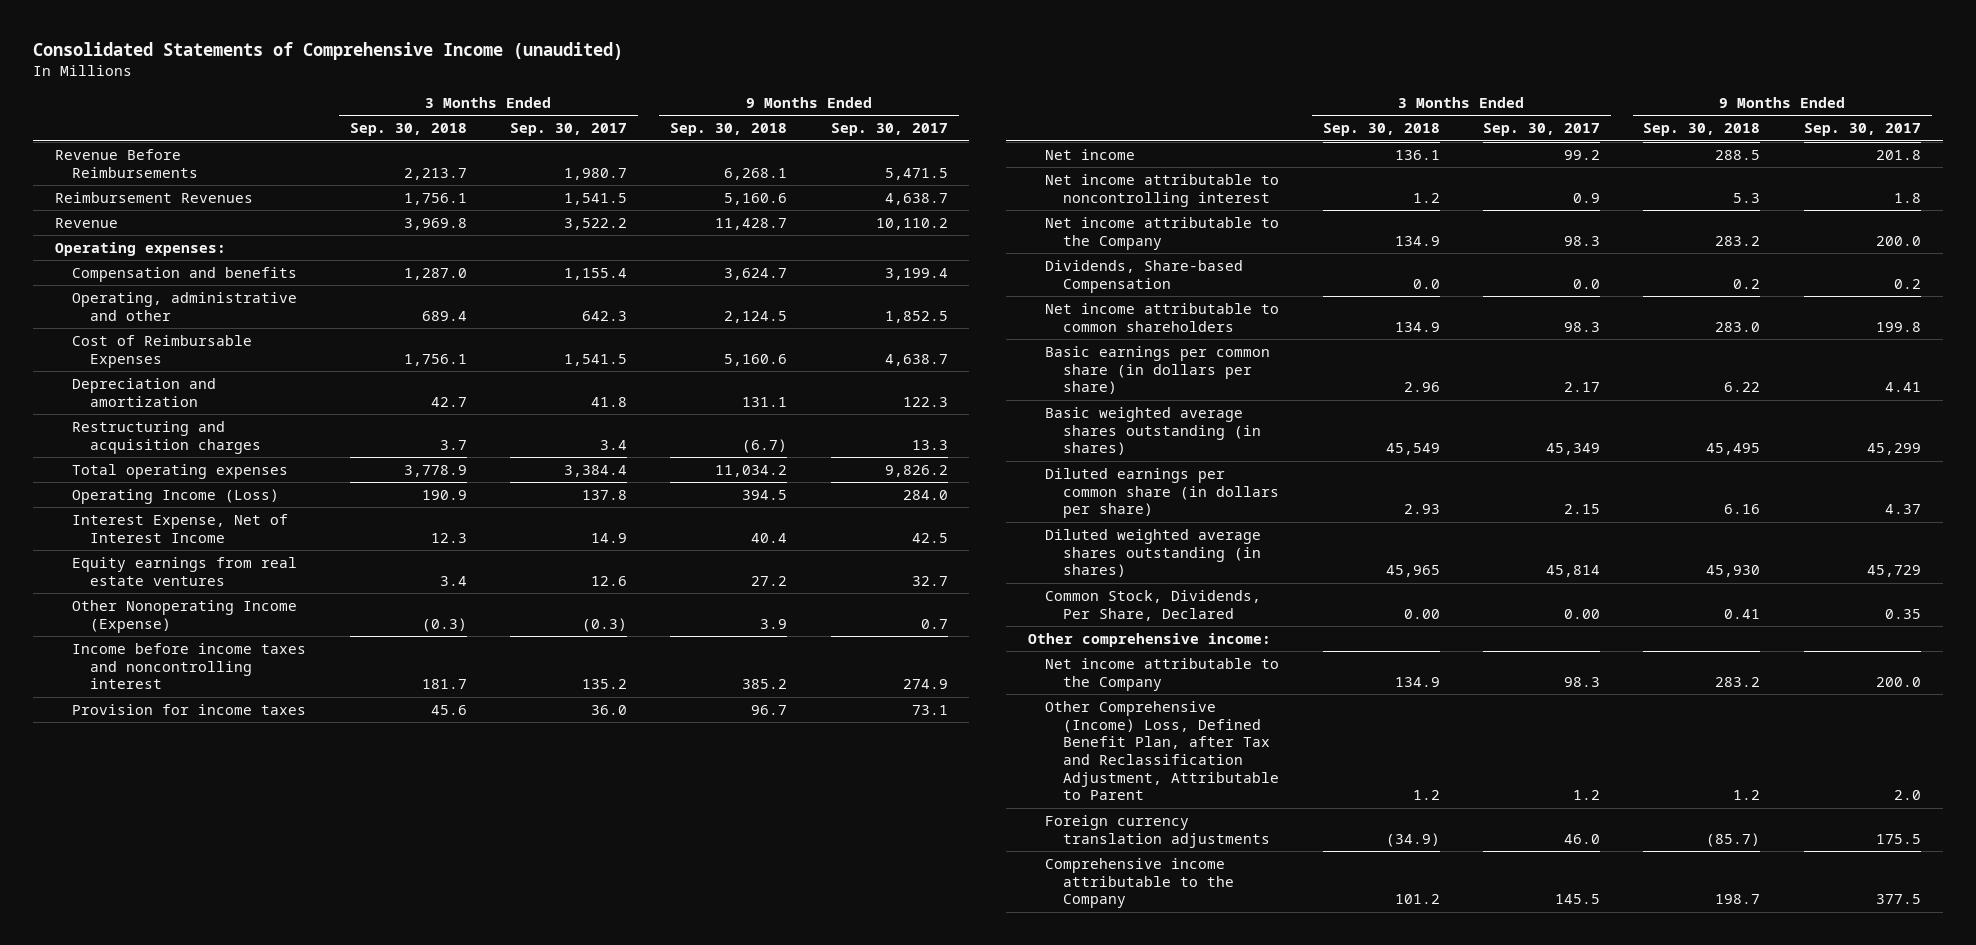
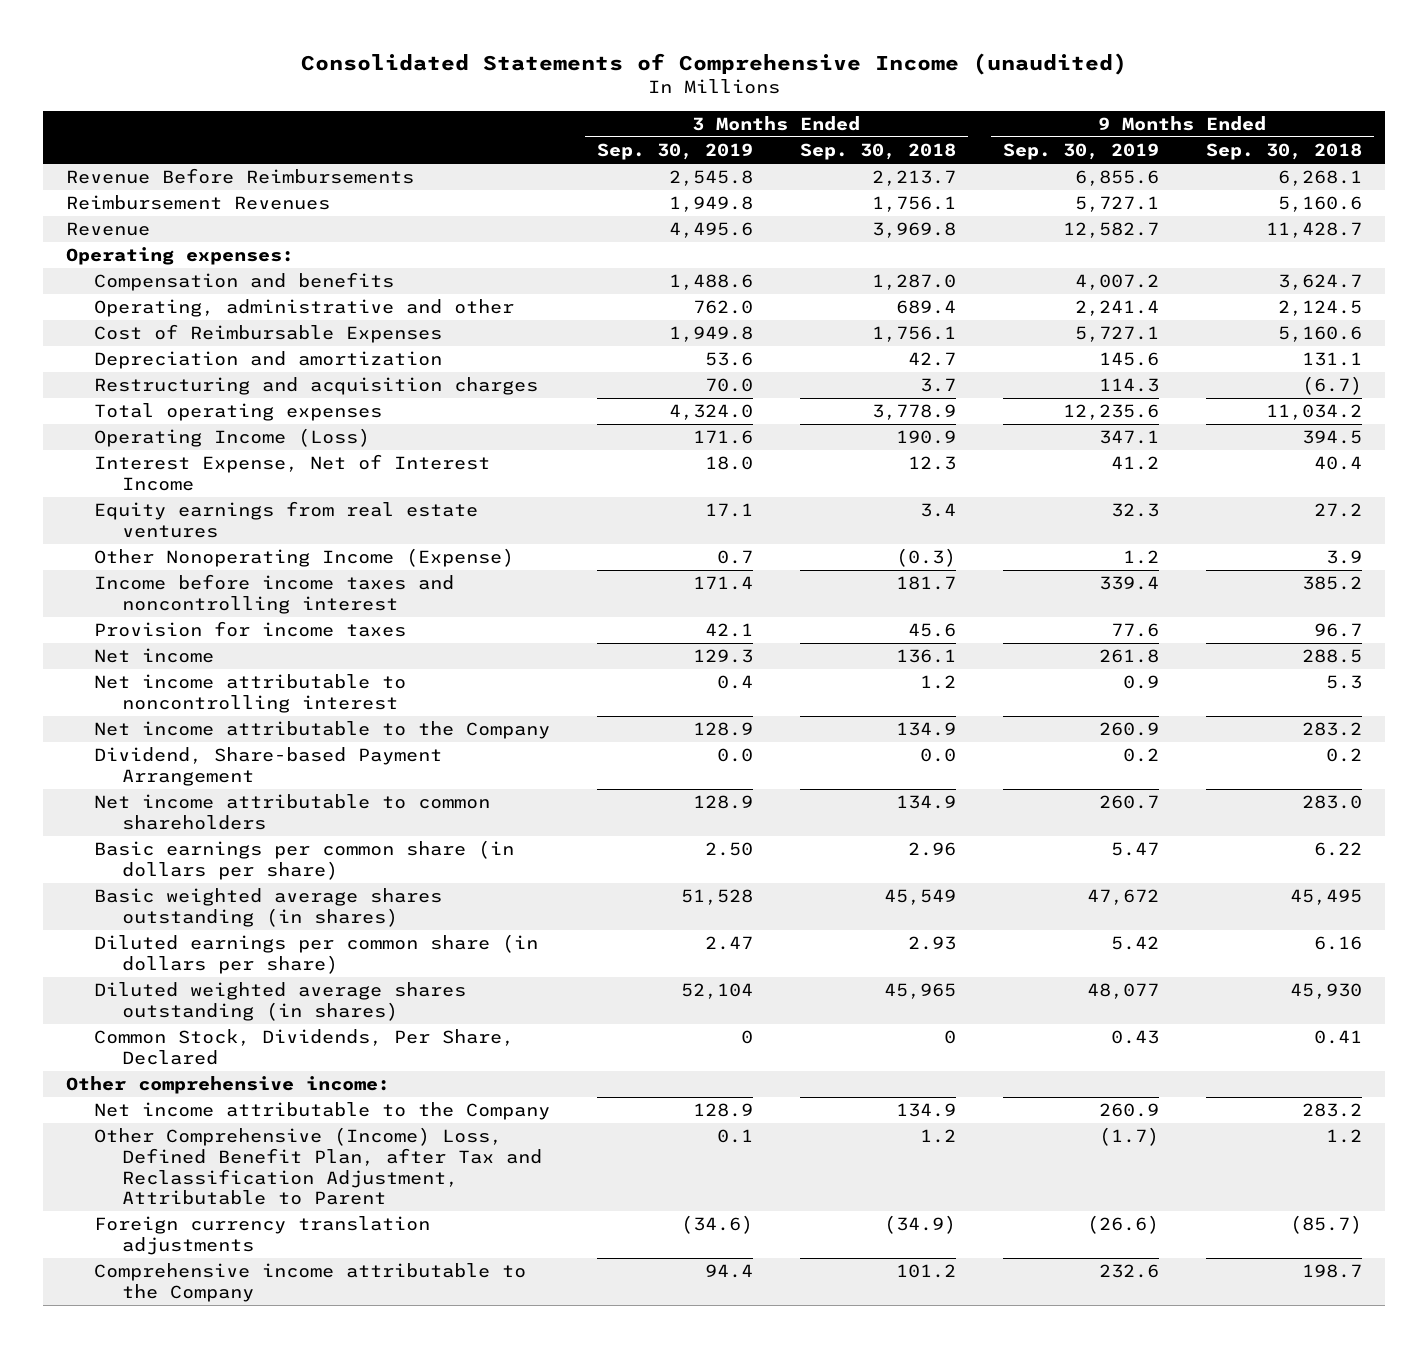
[509,123,627,137] Sep. 30, 2017 -> none
[830,123,948,137] Sep. 30, 2017 -> none
none -> [596,143,753,161] Sep. 30, 2019
none -> [1002,143,1159,161] Sep. 30, 2019
[1045,259,1244,293] Dividends, Share-based Compensation -> [93,747,442,786] Dividend, Share-based Payment Arrangement
[1403,608,1440,619] 0.00 -> [943,1030,956,1045] 0

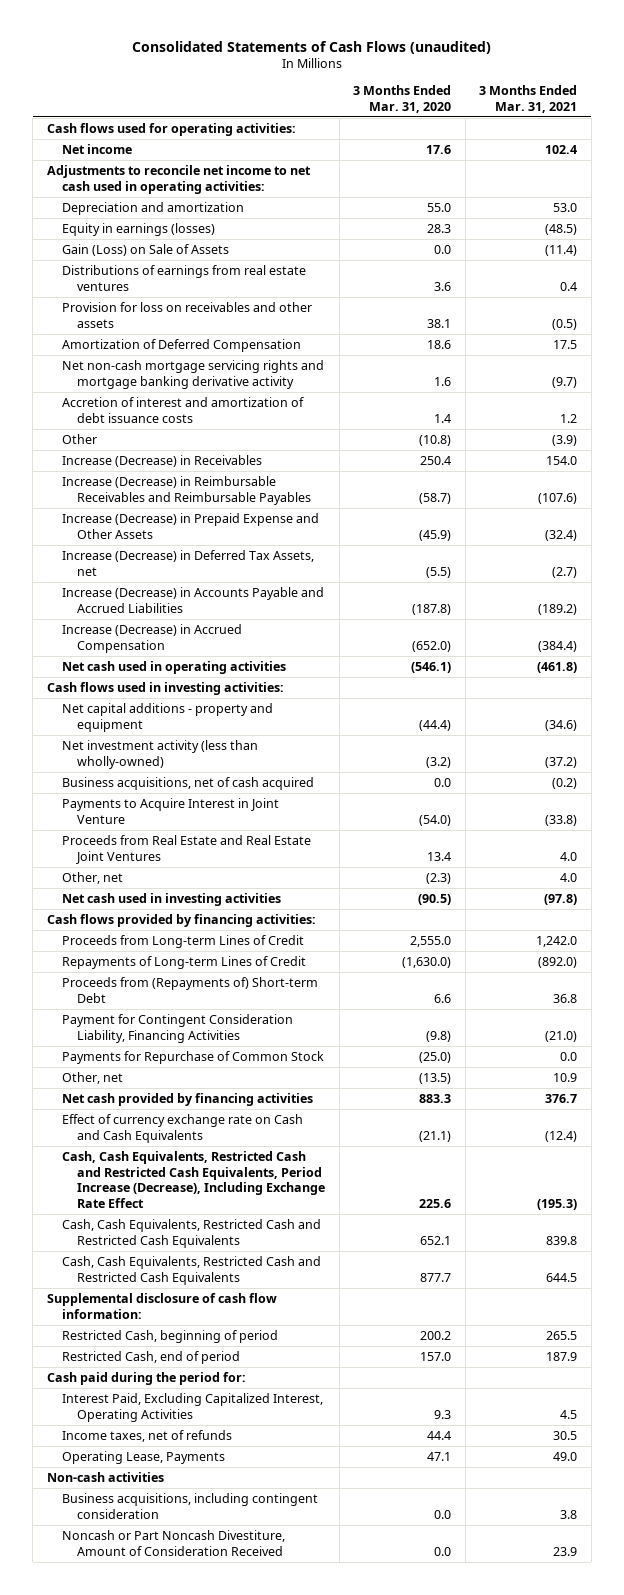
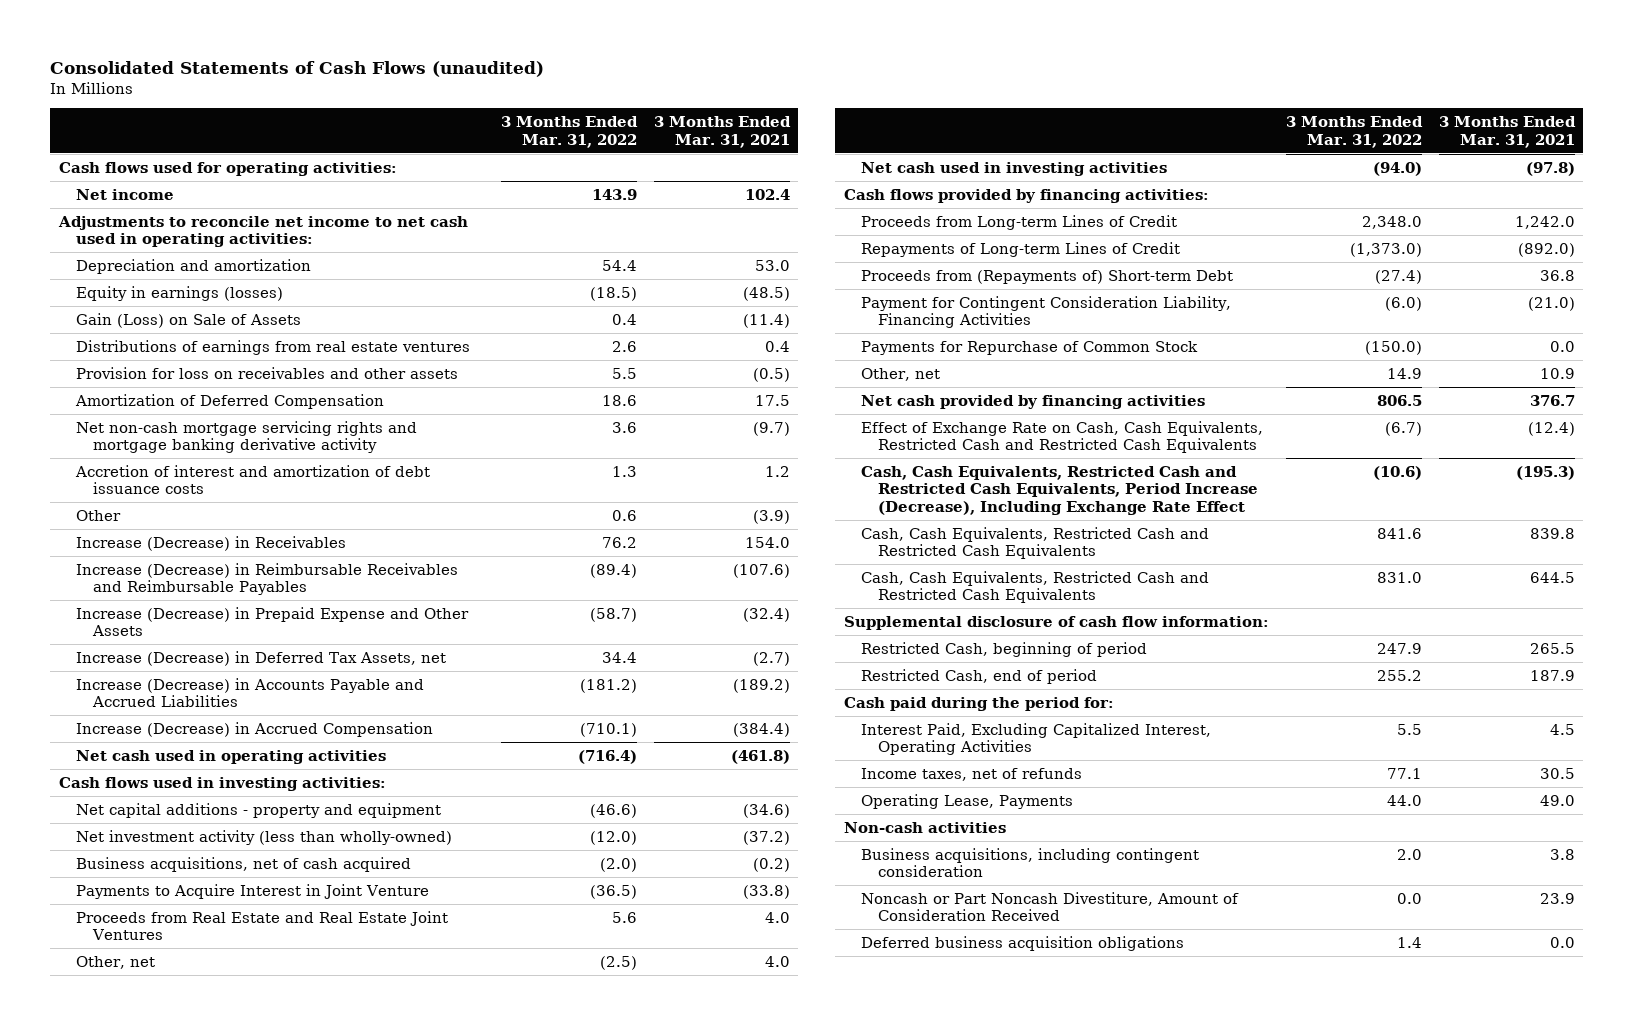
[353,85,452,114] 3 Months Ended Mar. 31, 2020 -> none
none -> [500,116,638,148] 3 Months Ended Mar. 31, 2022
[61,1113,303,1143] Effect of currency exchange rate on Cash and Cash Equivalents -> [861,420,1264,454] Effect of Exchange Rate on Cash, Cash Equivalents, Restricted Cash and Restricted Cash Equivalents
none -> [861,935,1185,951] Deferred business acquisition obligations

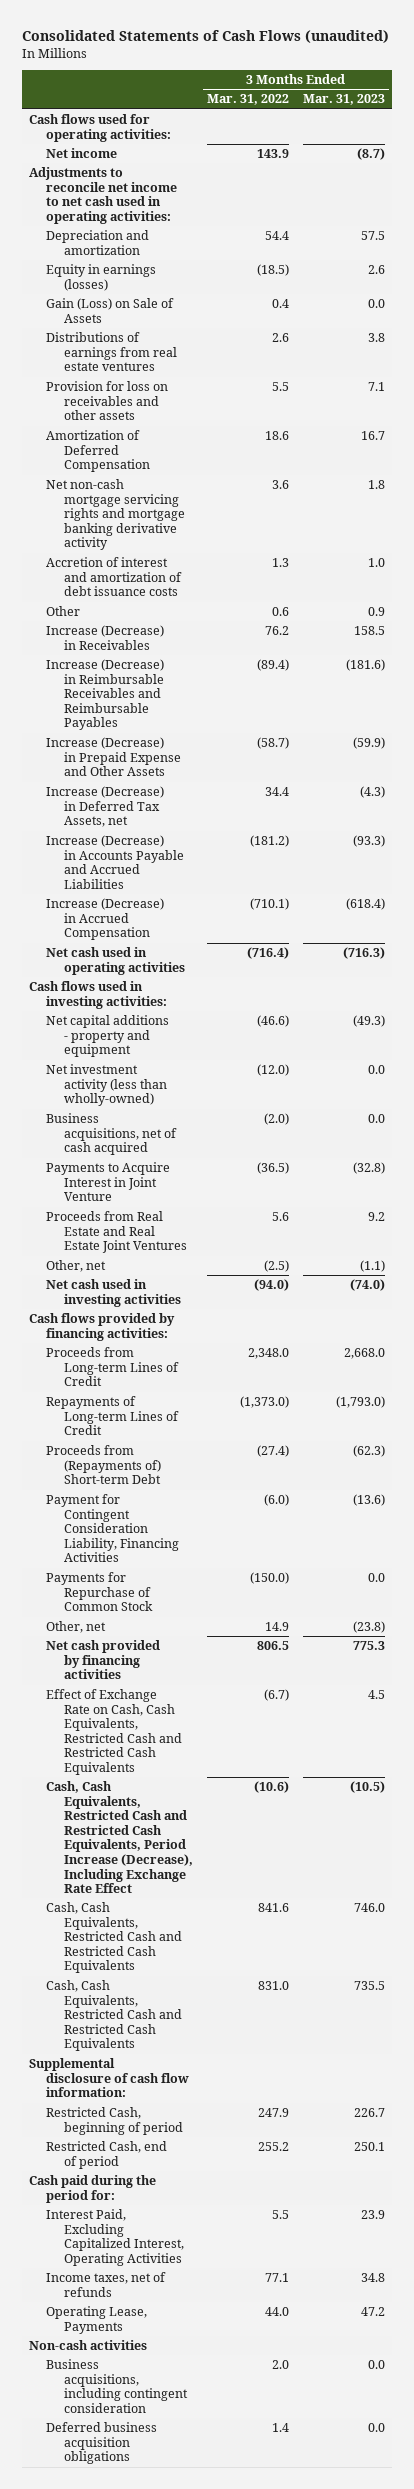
[653,116,791,148] 3 Months Ended Mar. 31, 2021 -> none
none -> [303,94,386,106] Mar. 31, 2023
[861,891,1240,922] Noncash or Part Noncash Divestiture, Amount of Consideration Received -> none

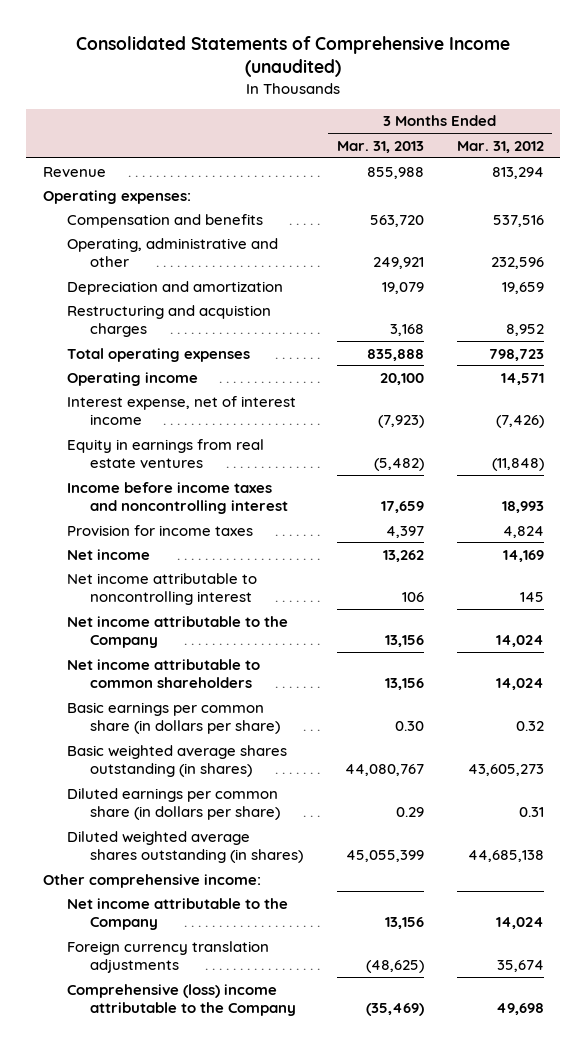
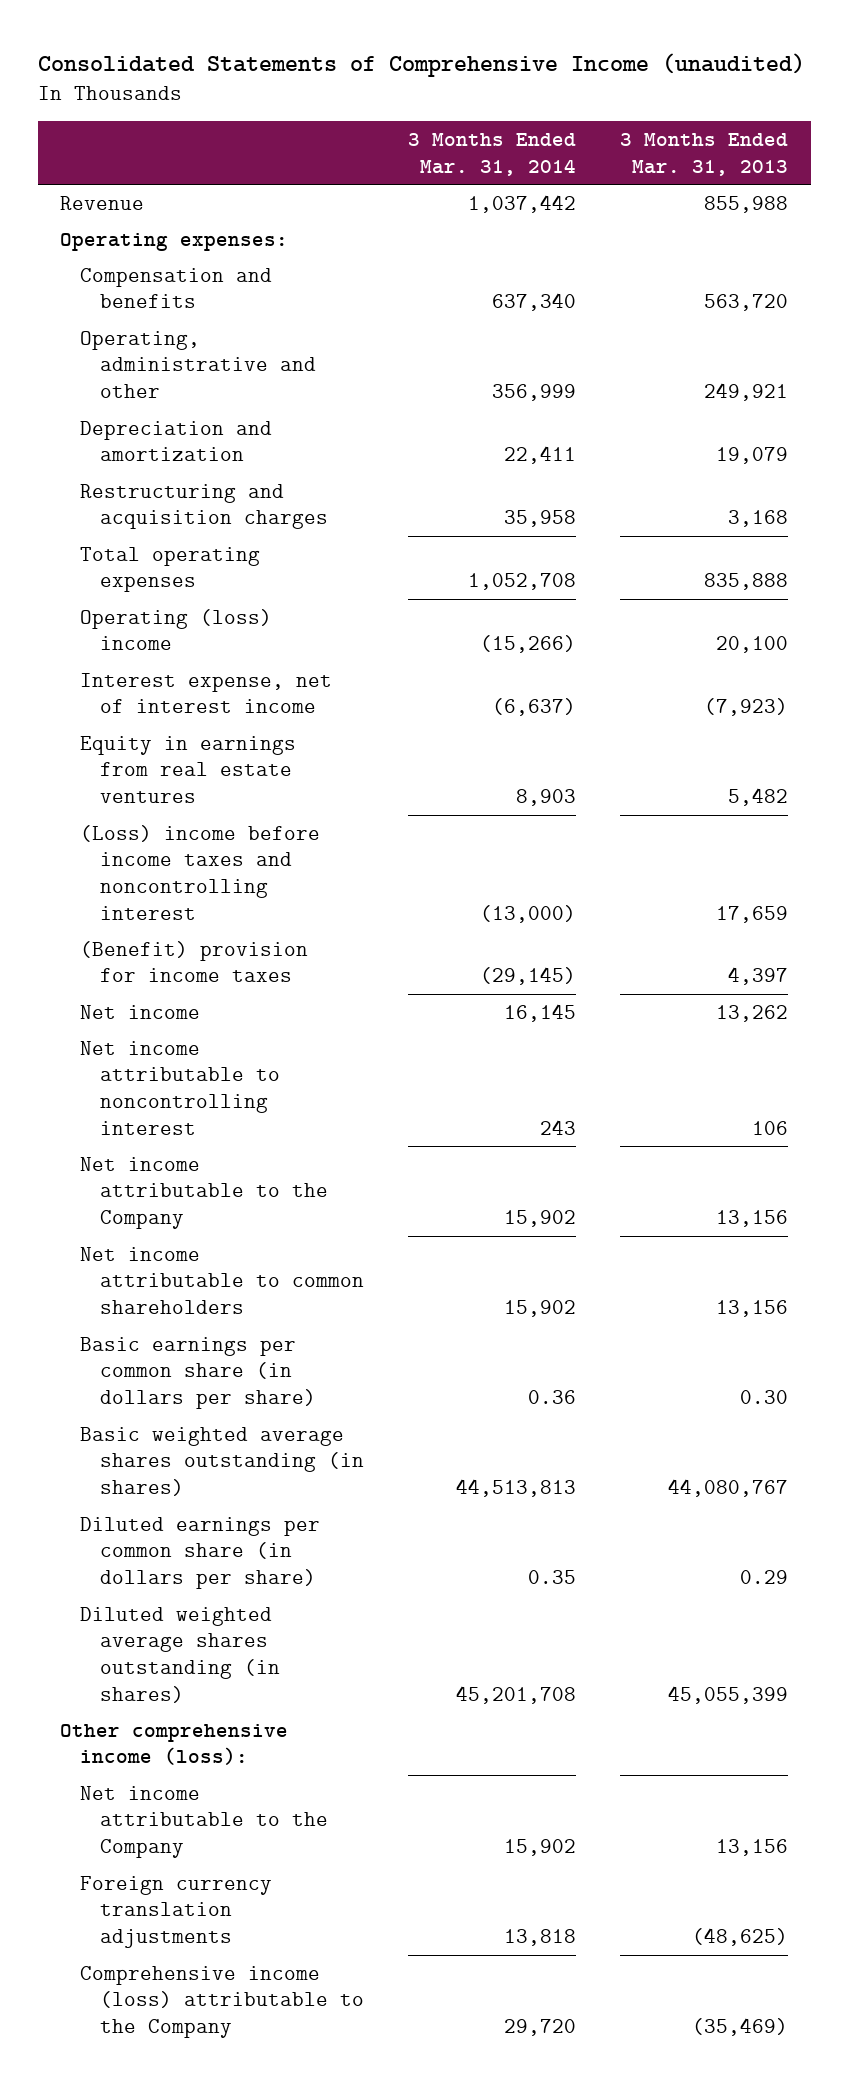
[456,140,544,153] Mar. 31, 2012 -> none
none -> [408,132,577,176] 3 Months Ended Mar. 31, 2014
[66,304,271,337] Restructuring and acquistion charges -> [79,483,328,530] Restructuring and acquisition charges
[66,371,198,386] Operating income -> [79,608,272,651] Operating (loss) income
[373,457,424,471] (5,482) -> [728,788,789,807] 5,482
[66,481,289,514] Income before income taxes and noncontrolling interest -> [79,824,320,920] (Loss) income before income taxes and noncontrolling interest
[66,524,253,536] Provision for income taxes -> [79,940,308,983] (Benefit) provision for income taxes
[43,873,262,888] Other comprehensive income: -> [59,1723,288,1766] Other comprehensive income (loss):
[66,983,297,1016] Comprehensive (loss) income attributable to the Company -> [79,1965,364,2039] Comprehensive income (loss) attributable to the Company

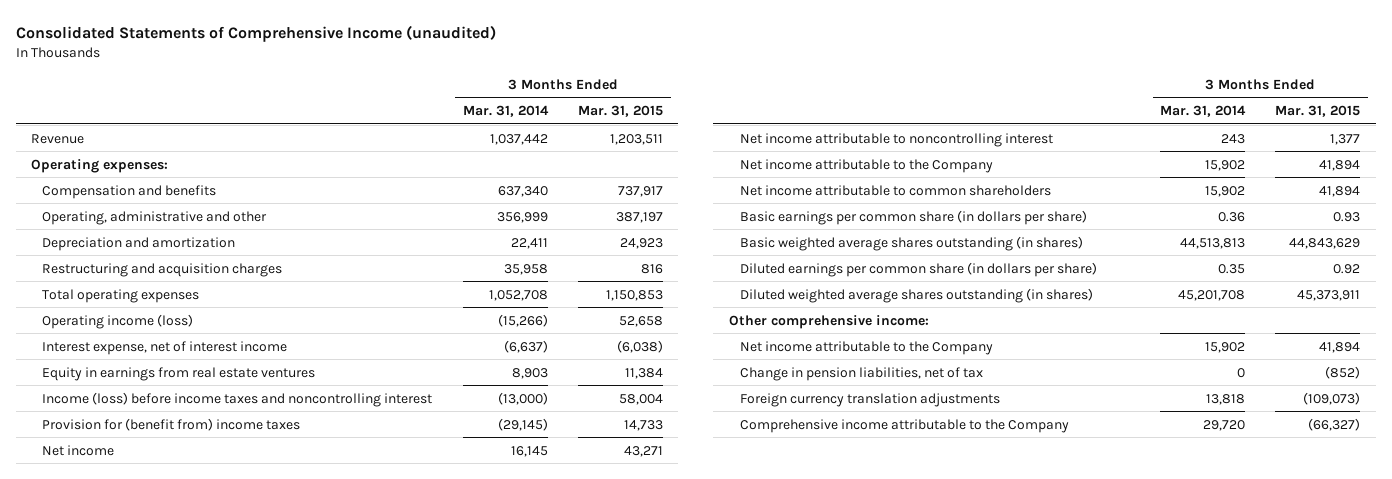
[620,132,789,176] 3 Months Ended Mar. 31, 2013 -> none
none -> [578,104,664,117] Mar. 31, 2015
[79,608,272,651] Operating (loss) income -> [42,313,194,329] Operating income (loss)
[79,824,320,920] (Loss) income before income taxes and noncontrolling interest -> [42,391,433,407] Income (loss) before income taxes and noncontrolling interest
[79,940,308,983] (Benefit) provision for income taxes -> [42,417,301,431] Provision for (benefit from) income taxes
[59,1723,288,1766] Other comprehensive income (loss): -> [728,314,929,329] Other comprehensive income:
none -> [739,366,983,381] Change in pension liabilities, net of tax
[79,1965,364,2039] Comprehensive income (loss) attributable to the Company -> [739,418,1069,433] Comprehensive income attributable to the Company

